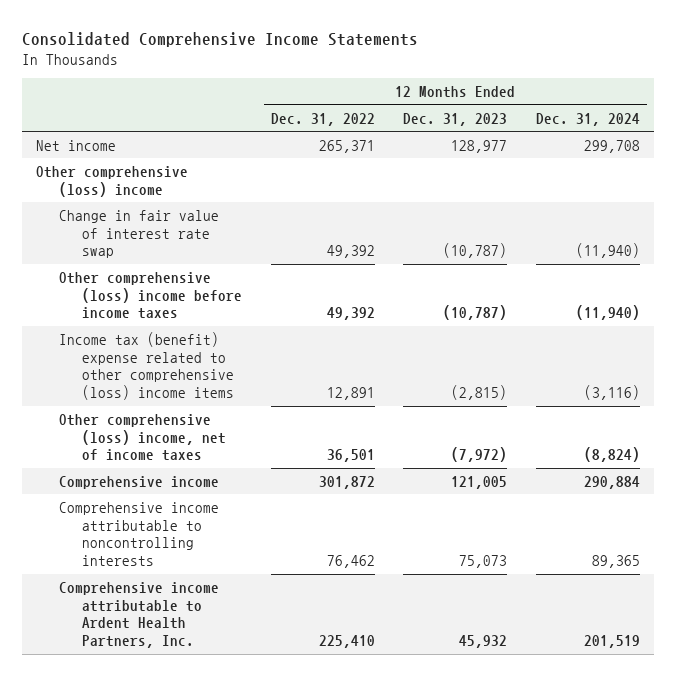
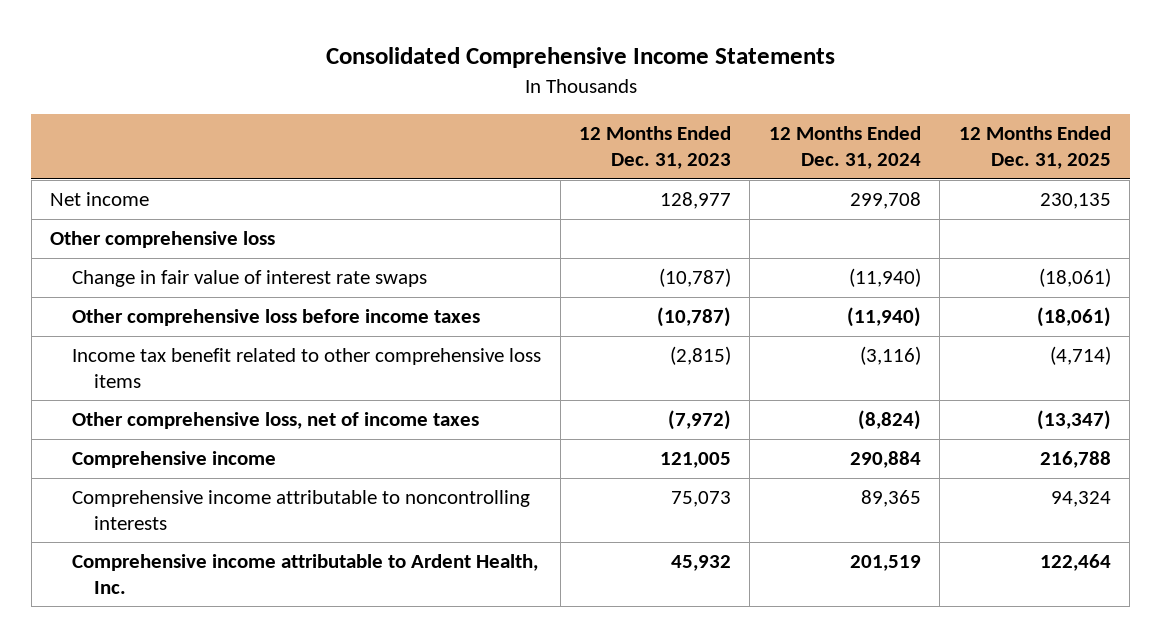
[270,112,375,126] Dec. 31, 2022 -> none
none -> [958,126,1111,170] 12 Months Ended Dec. 31, 2025
[36,165,189,197] Other comprehensive (loss) income -> [50,231,276,249] Other comprehensive loss
[59,209,220,259] Change in fair value of interest rate swap -> [72,270,428,288] Change in fair value of interest rate swaps
[59,271,243,320] Other comprehensive (loss) income before income taxes -> [72,309,481,327] Other comprehensive loss before income taxes
[59,331,235,401] Income tax (benefit) expense related to other comprehensive (loss) income items -> [72,348,542,388] Income tax benefit related to other comprehensive loss items
[59,413,227,462] Other comprehensive (loss) income, net of income taxes -> [72,412,480,430] Other comprehensive loss, net of income taxes
[59,581,220,649] Comprehensive income attributable to Ardent Health Partners, Inc. -> [72,554,539,594] Comprehensive income attributable to Ardent Health, Inc.

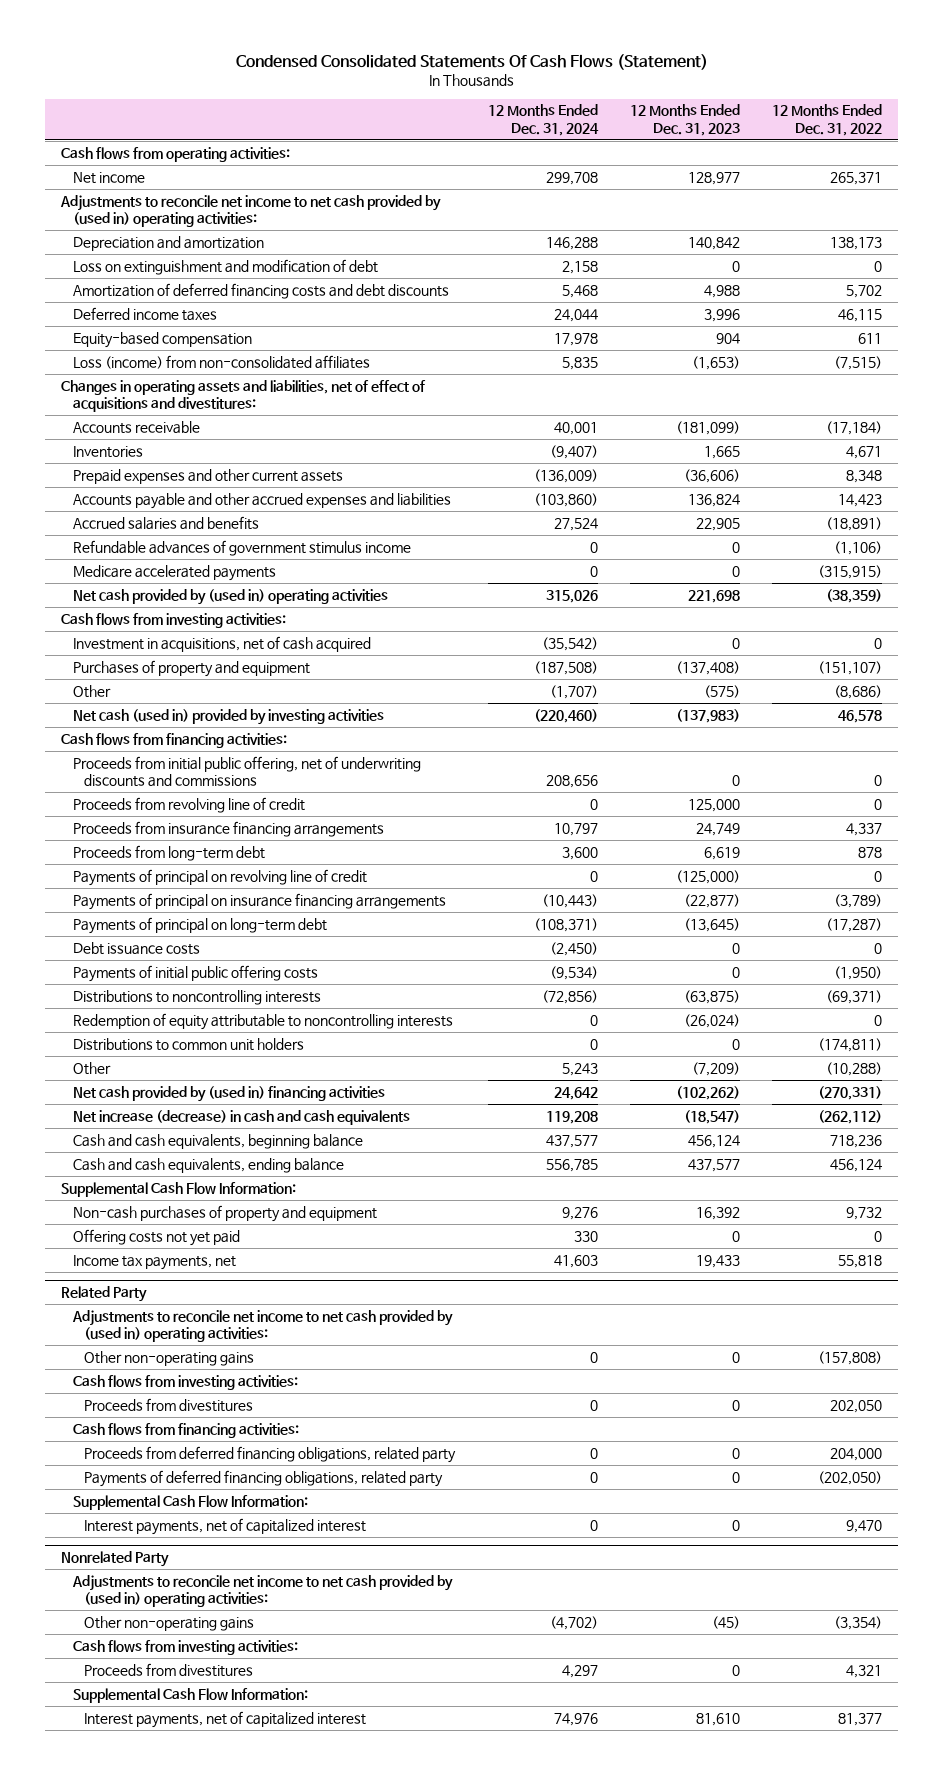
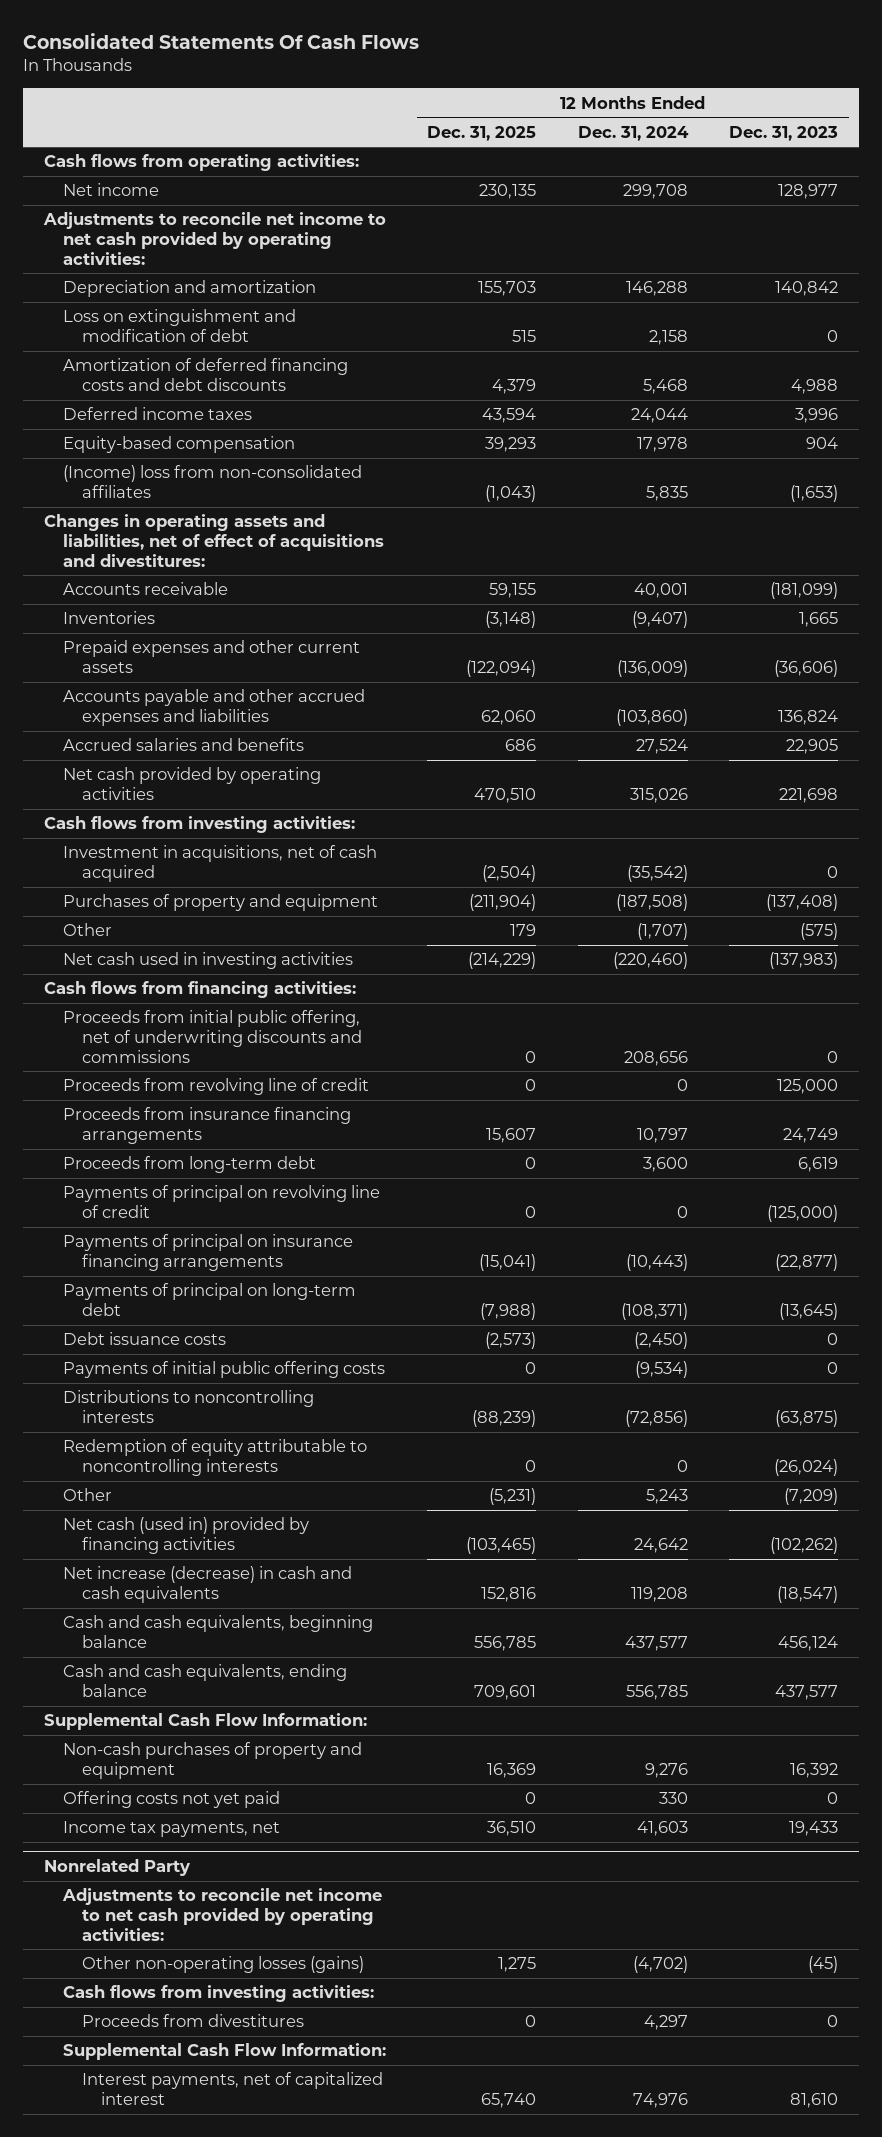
[235,53,708,70] Condensed Consolidated Statements Of Cash Flows (Statement) -> [22,32,419,49] Consolidated Statements Of Cash Flows
[772,104,883,137] 12 Months Ended Dec. 31, 2022 -> none
none -> [427,125,537,141] Dec. 31, 2025
[60,194,442,228] Adjustments to reconcile net income to net cash provided by (used in) operating activities: -> [42,212,386,265] Adjustments to reconcile net income to net cash provided by operating activities:
[72,354,370,369] Loss (income) from non-consolidated affiliates -> [62,465,362,498] (Income) loss from non-consolidated affiliates
[72,539,411,556] Refundable advances of government stimulus income -> none
[72,564,276,581] Medicare accelerated payments -> none
[72,588,388,605] Net cash provided by (used in) operating activities -> [62,767,321,800] Net cash provided by operating activities
[72,708,384,725] Net cash (used in) provided by investing activities -> [62,952,353,970] Net cash used in investing activities
[72,1037,304,1051] Distributions to common unit holders -> none
[72,1085,385,1102] Net cash provided by (used in) financing activities -> [62,1517,309,1554] Net cash (used in) provided by financing activities
[61,1286,148,1303] Related Party -> none
[71,1309,453,1343] Adjustments to reconcile net income to net cash provided by (used in) operating activities: -> none
[84,1350,255,1366] Other non-operating gains -> none
[72,1374,298,1390] Cash flows from investing activities: -> none
[84,1397,254,1412] Proceeds from divestitures -> none
[72,1422,299,1438] Cash flows from financing activities: -> none
[84,1445,457,1463] Proceeds from deferred financing obligations, related party -> none
[84,1469,444,1487] Payments of deferred financing obligations, related party -> none
[72,1494,308,1510] Supplemental Cash Flow Information: -> none
[84,1517,367,1535] Interest payments, net of capitalized interest -> none
[71,1574,453,1608] Adjustments to reconcile net income to net cash provided by (used in) operating activities: -> [61,1888,382,1941] Adjustments to reconcile net income to net cash provided by operating activities:
[84,1615,255,1631] Other non-operating gains -> [81,1956,364,1974] Other non-operating losses (gains)

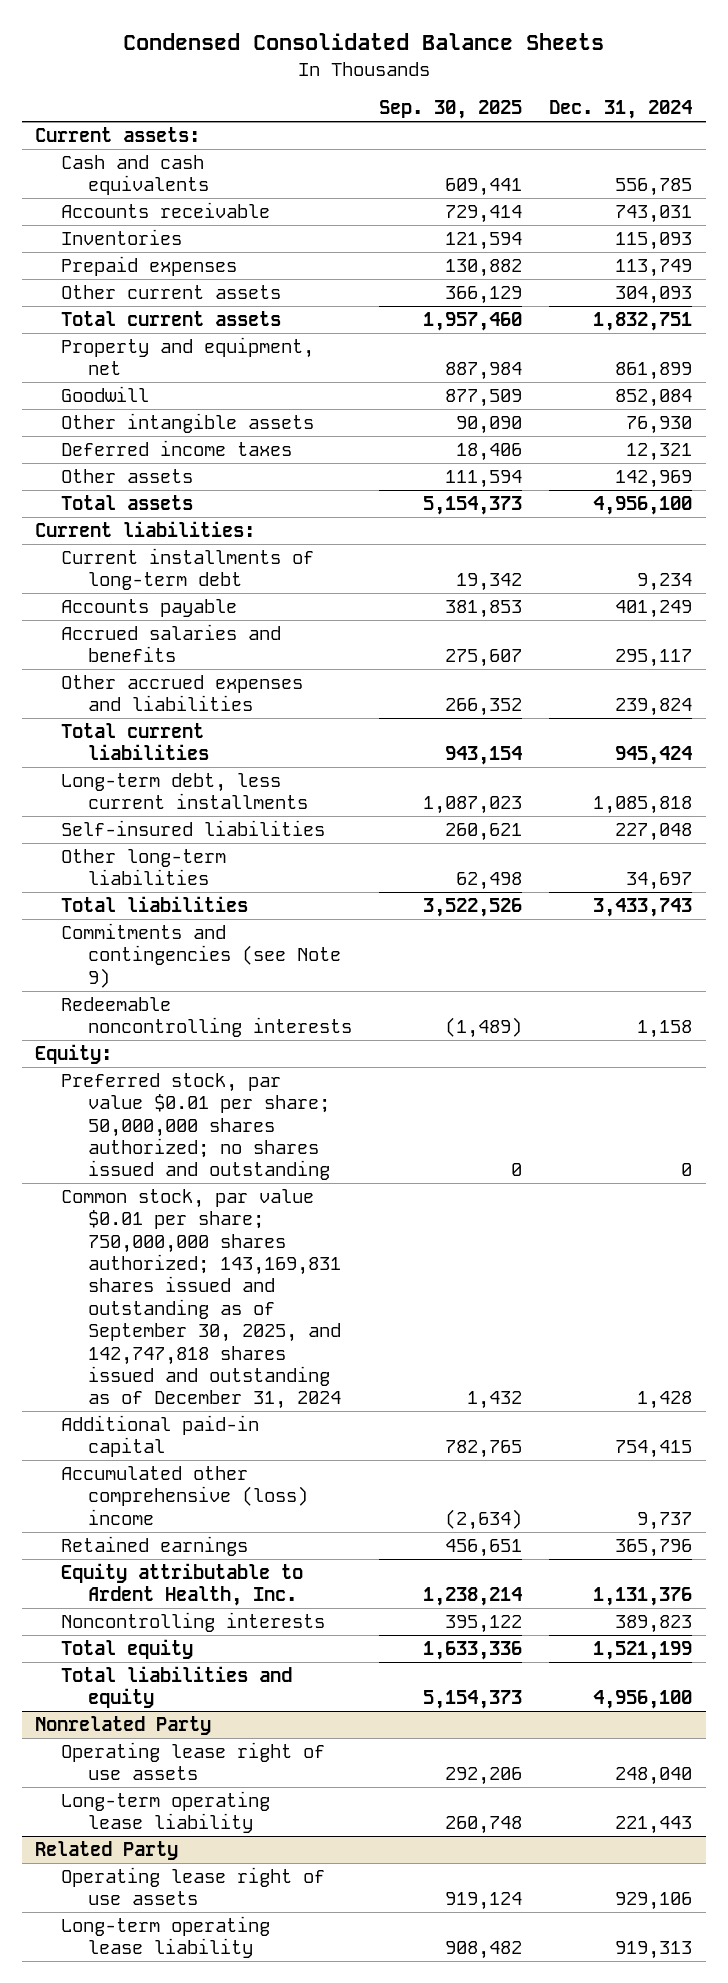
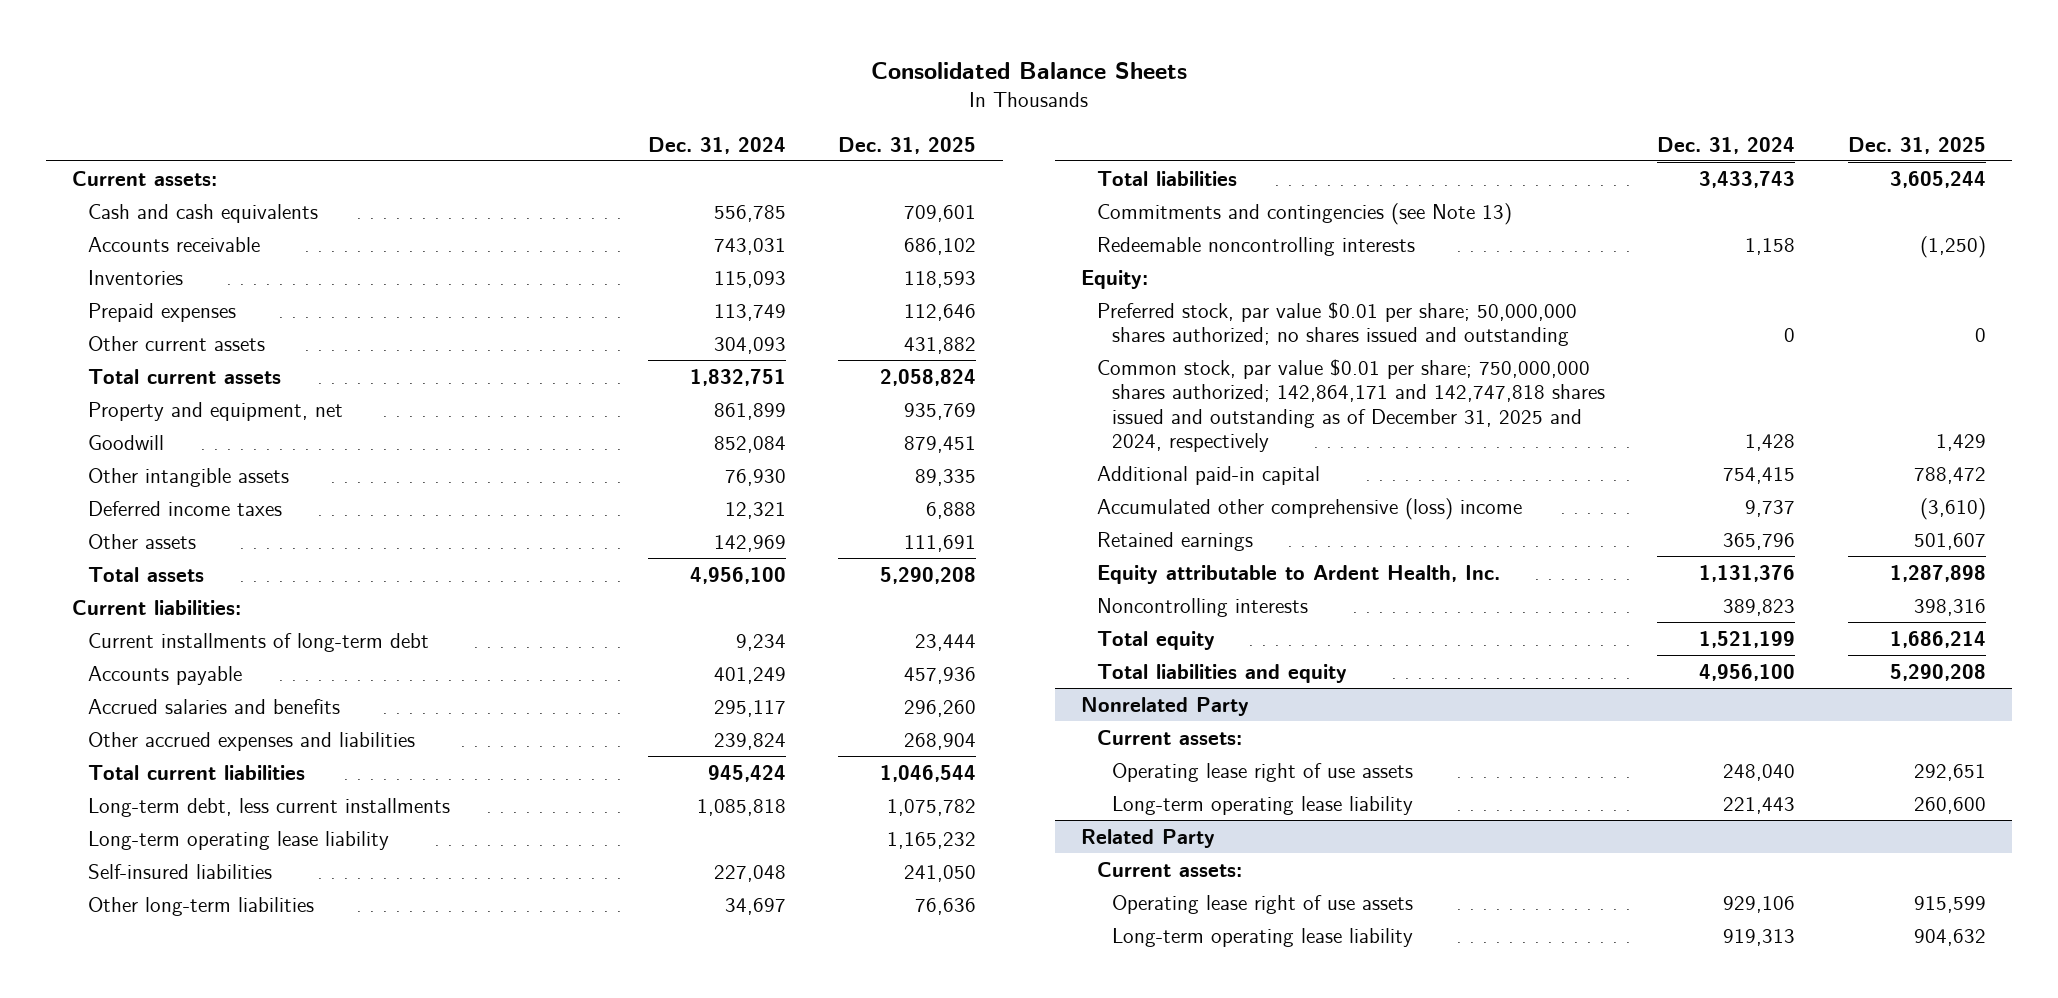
[122,33,604,51] Condensed Consolidated Balance Sheets -> [870,61,1187,79] Consolidated Balance Sheets
[378,100,522,120] Sep. 30, 2025 -> none
none -> [838,136,977,154] Dec. 31, 2025
none -> [87,830,389,850] Long-term operating lease liability
[61,922,341,988] Commitments and contingencies (see Note 9) -> [1096,202,1512,225] Commitments and contingencies (see Note 13)
[61,1188,341,1410] Common stock, par value $0.01 per share; 750,000,000 shares authorized; 143,169,831 shares issued and outstanding as of September 30, 2025, and 142,747,818 shares issued and outstanding as of December 31, 2024 -> [1096,358,1606,452] Common stock, par value $0.01 per share; 750,000,000 shares authorized; 142,864,171 and 142,747,818 shares issued and outstanding as of December 31, 2025 and 2024, respectively
none -> [1096,729,1242,745] Current assets:
none -> [1096,861,1242,877] Current assets:

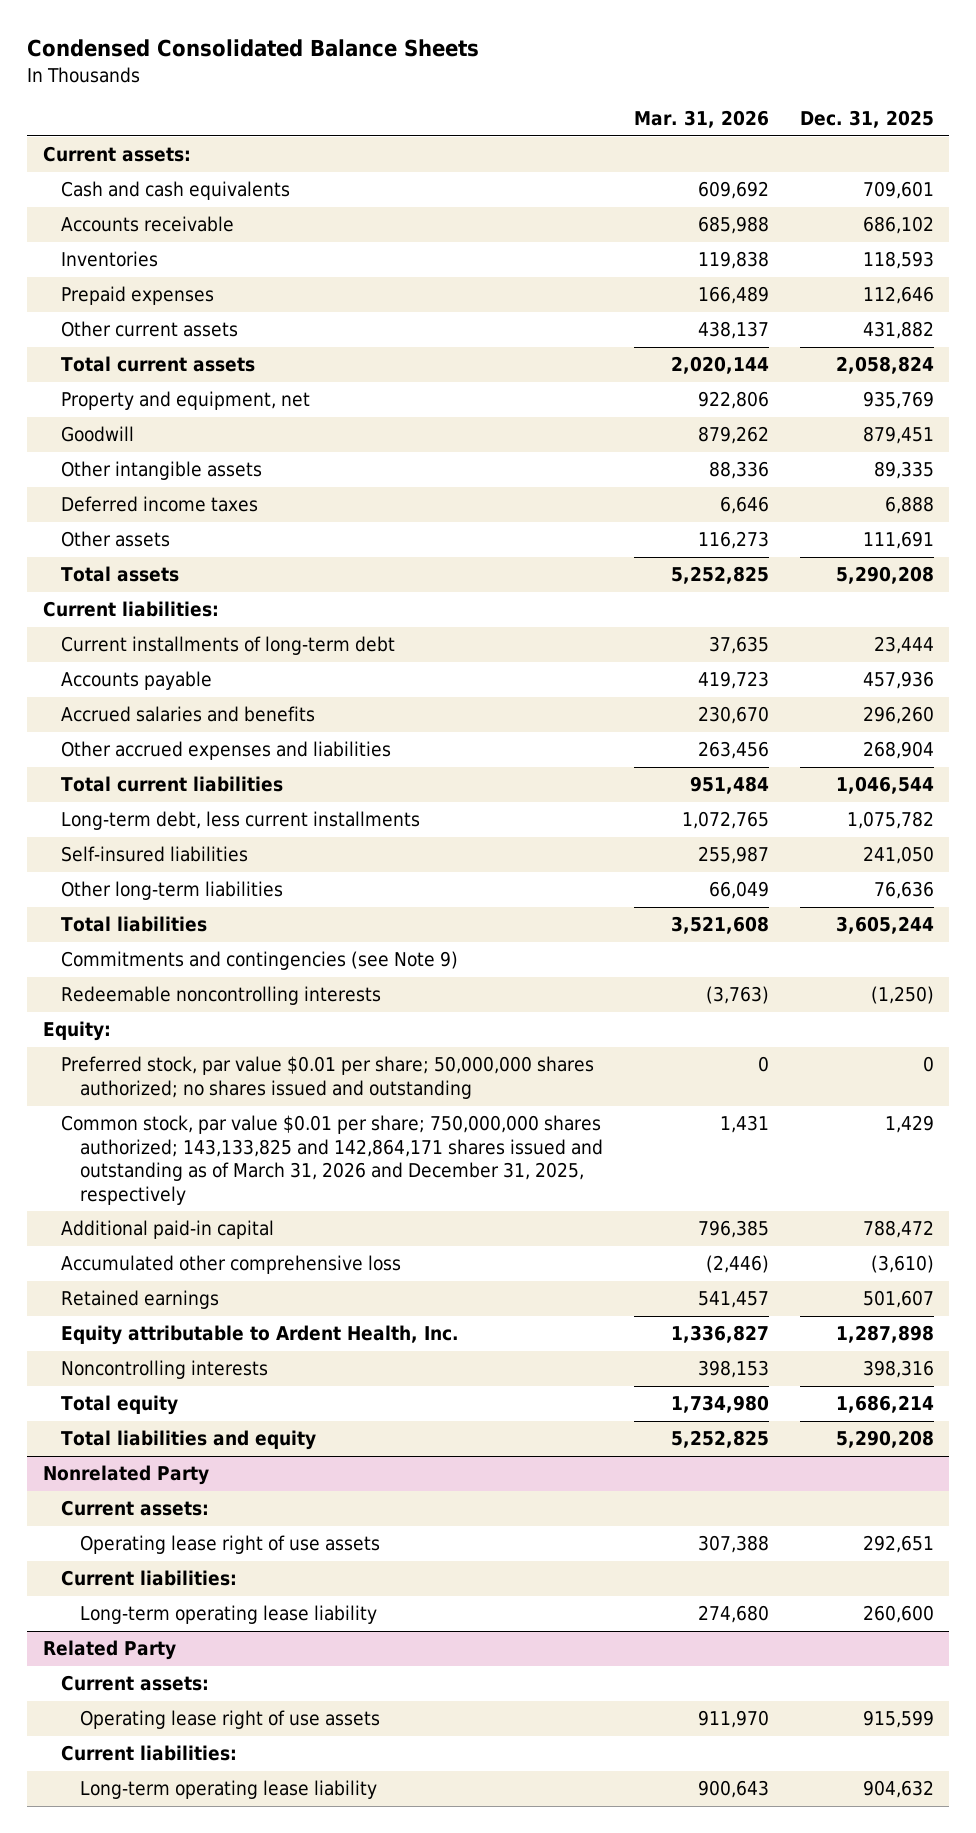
[870,61,1187,79] Consolidated Balance Sheets -> [27,39,480,58] Condensed Consolidated Balance Sheets
[648,136,787,154] Dec. 31, 2024 -> none
none -> [633,109,769,128] Mar. 31, 2026
[87,830,389,850] Long-term operating lease liability -> none
[1096,202,1512,225] Commitments and contingencies (see Note 13) -> [61,951,459,971] Commitments and contingencies (see Note 9)
[1096,358,1606,452] Common stock, par value $0.01 per share; 750,000,000 shares authorized; 142,864,171 and 142,747,818 shares issued and outstanding as of December 31, 2025 and 2024, respectively -> [61,1115,603,1205] Common stock, par value $0.01 per share; 750,000,000 shares authorized; 143,133,825 and 142,864,171 shares issued and outstanding as of March 31, 2026 and December 31, 2025, respectively
[1096,497,1522,520] Accumulated other comprehensive (loss) income -> [61,1255,402,1275] Accumulated other comprehensive loss
none -> [61,1570,238,1587] Current liabilities:
none -> [61,1745,238,1762] Current liabilities:

